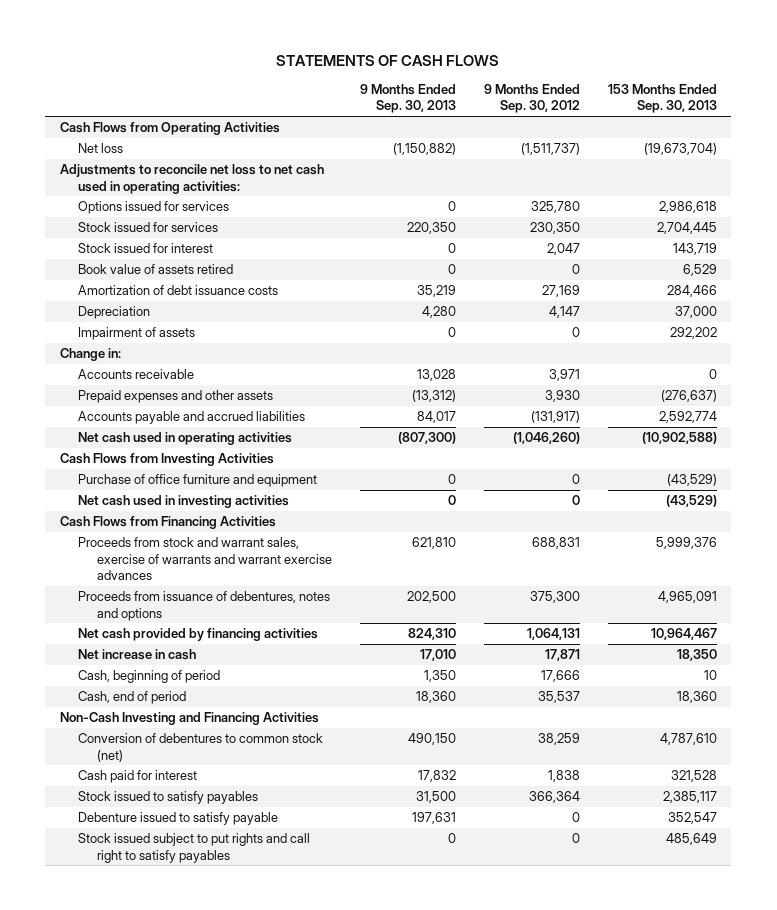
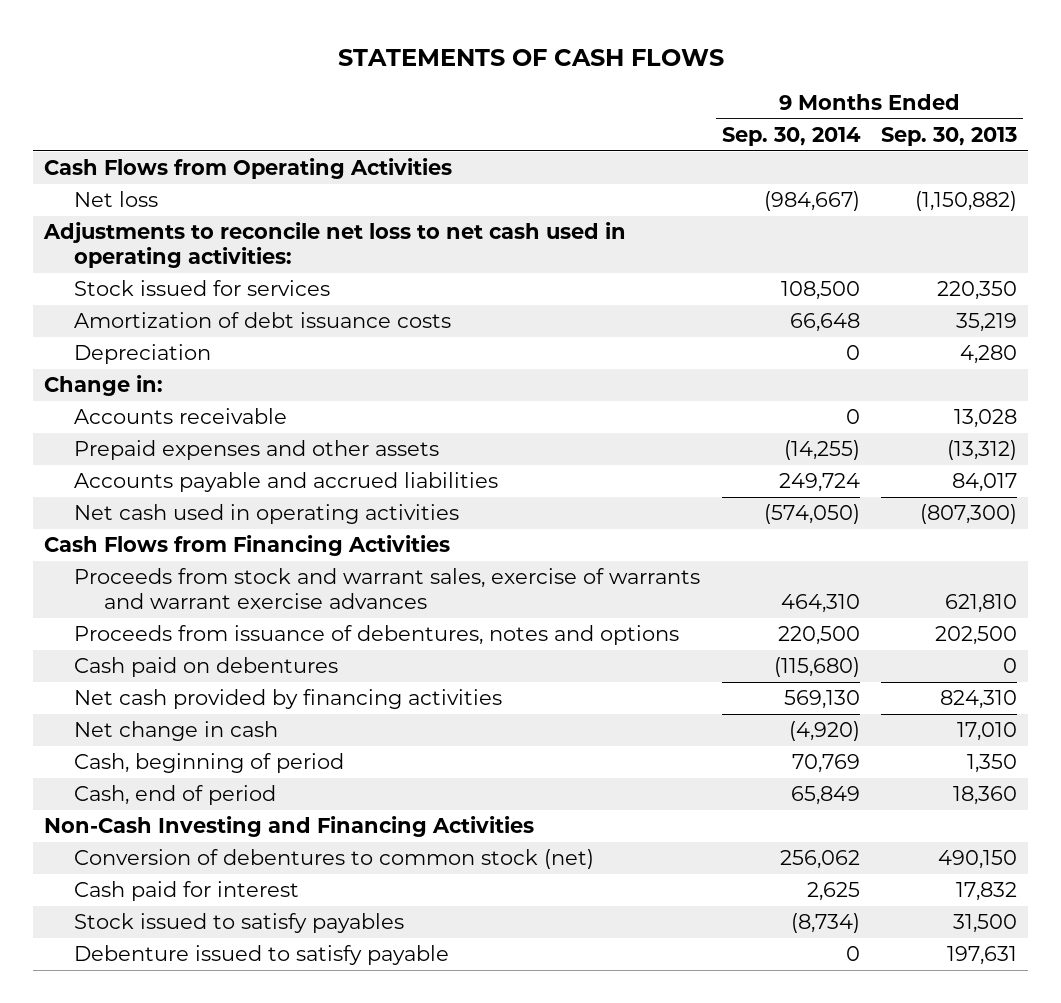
[483,83,580,114] 9 Months Ended Sep. 30, 2012 -> none
[608,83,718,114] 153 Months Ended Sep. 30, 2013 -> none
none -> [721,127,861,147] Sep. 30, 2014
[78,201,230,215] Options issued for services -> none
[78,243,214,254] Stock issued for interest -> none
[78,264,234,275] Book value of assets retired -> none
[78,327,196,341] Impairment of assets -> none
[59,453,274,467] Cash Flows from Investing Activities -> none
[78,474,318,488] Purchase of office furniture and equipment -> none
[78,495,290,509] Net cash used in investing activities -> none
none -> [73,657,338,678] Cash paid on debentures
[78,649,197,661] Net increase in cash -> [73,721,278,742] Net change in cash
[78,833,311,863] Stock issued subject to put rights and call right to satisfy payables -> none

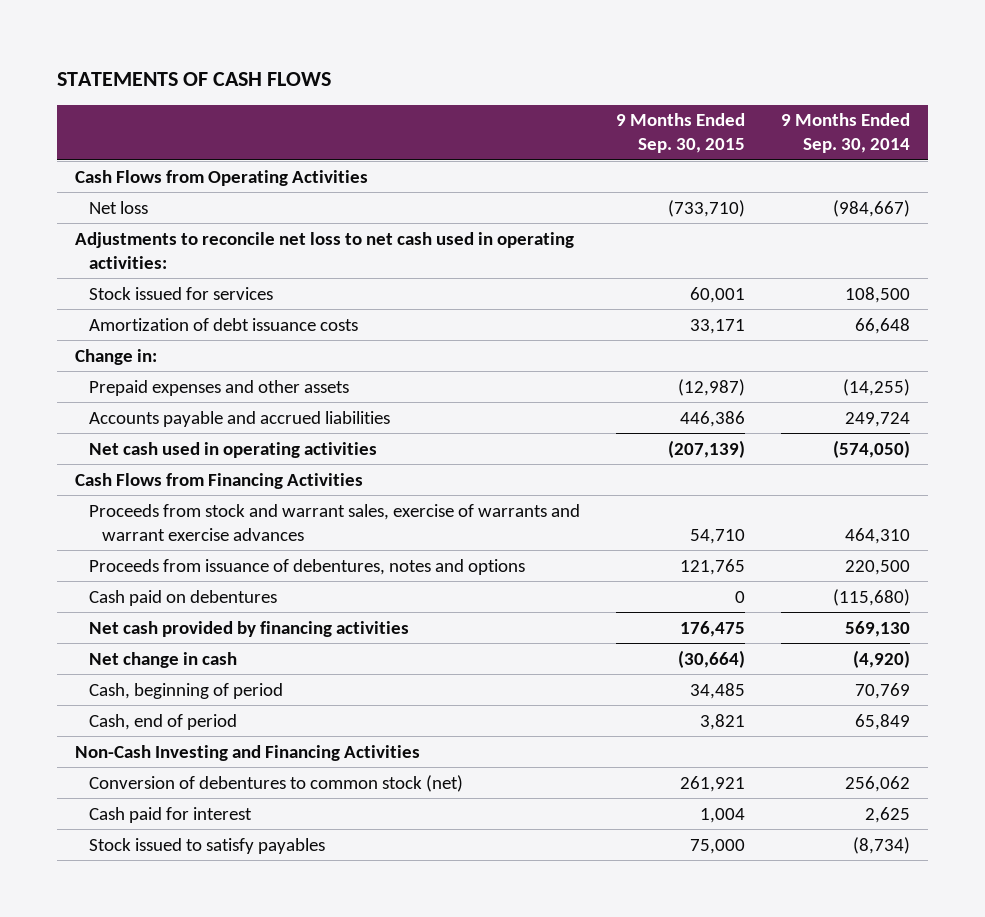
[881,127,1018,147] Sep. 30, 2013 -> none
none -> [615,113,745,154] 9 Months Ended Sep. 30, 2015
[73,344,211,365] Depreciation -> none
[73,408,287,425] Accounts receivable -> none
[73,945,449,966] Debenture issued to satisfy payable -> none

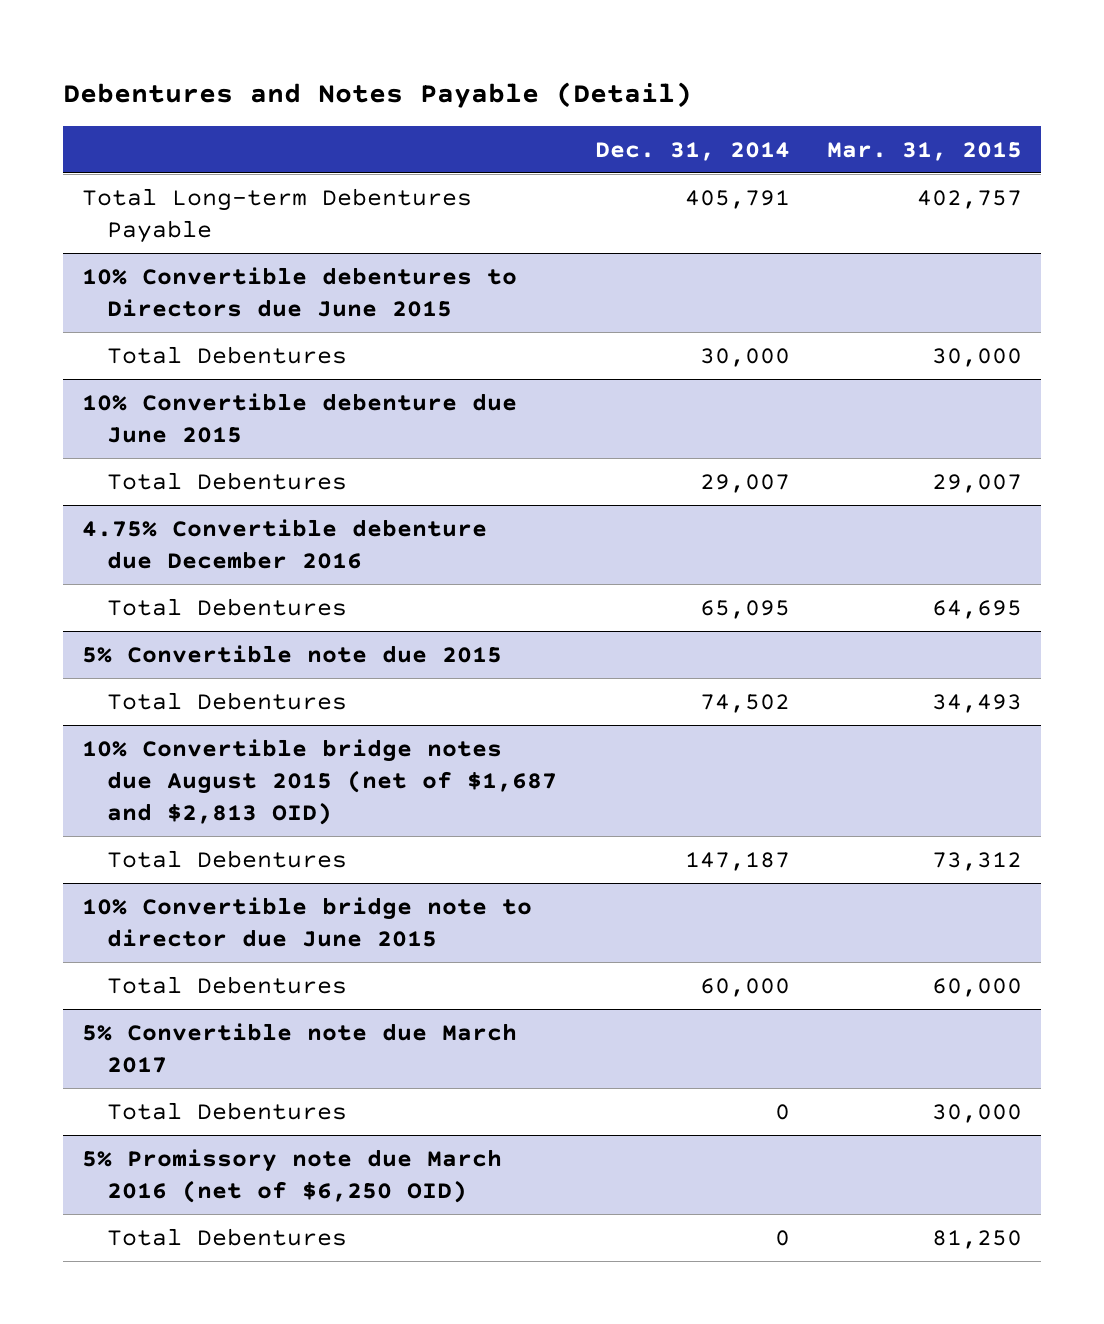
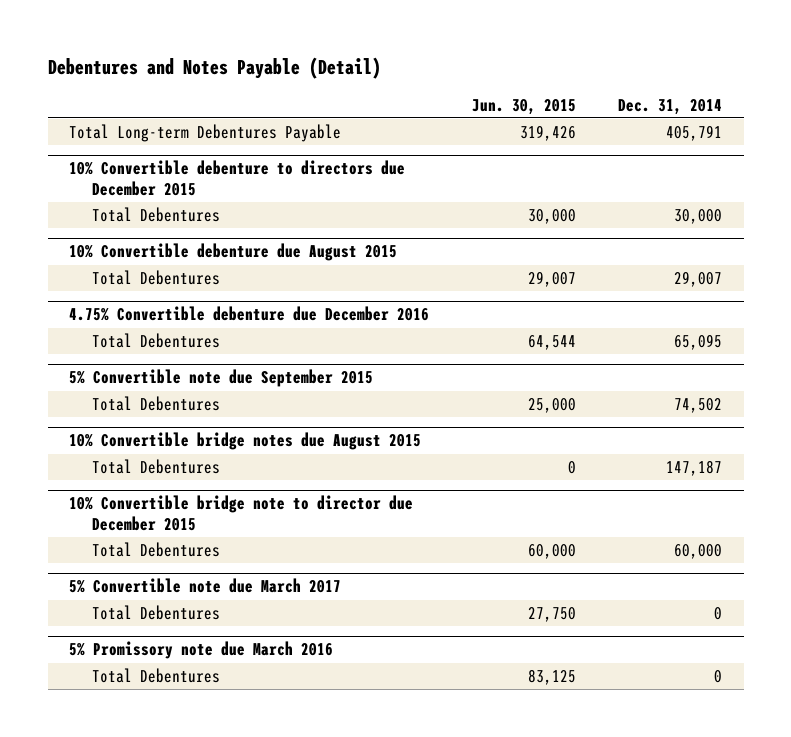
[827,141,1023,161] Mar. 31, 2015 -> none
none -> [471,98,576,115] Jun. 30, 2015
[81,266,517,317] 10% Convertible debentures to Directors due June 2015 -> [68,160,405,196] 10% Convertible debenture to directors due December 2015
[81,392,517,443] 10% Convertible debenture due June 2015 -> [68,243,397,262] 10% Convertible debenture due August 2015
[81,644,502,663] 5% Convertible note due 2015 -> [68,369,373,388] 5% Convertible note due September 2015
[81,738,557,826] 10% Convertible bridge notes due August 2015 (net of $1,687 and $2,813 OID) -> [68,432,421,451] 10% Convertible bridge notes due August 2015
[81,896,532,947] 10% Convertible bridge note to director due June 2015 -> [68,495,413,531] 10% Convertible bridge note to director due December 2015
[81,1148,502,1203] 5% Promissory note due March 2016 (net of $6,250 OID) -> [68,641,333,660] 5% Promissory note due March 2016

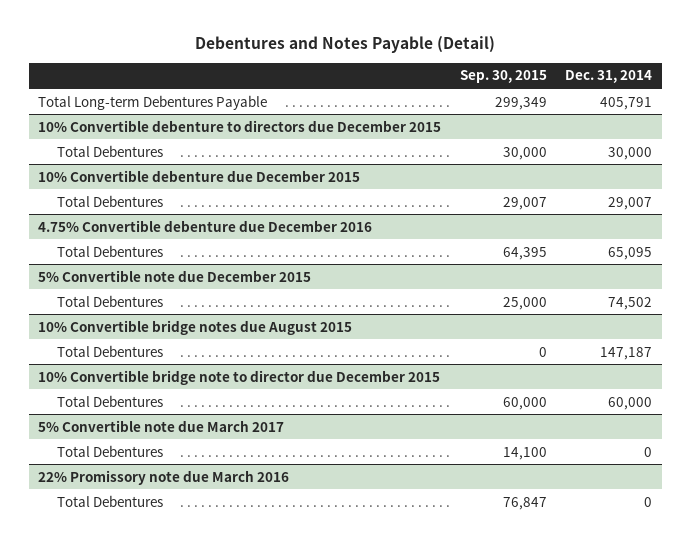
[471,98,576,115] Jun. 30, 2015 -> none
none -> [459,70,547,84] Sep. 30, 2015
[68,243,397,262] 10% Convertible debenture due August 2015 -> [37,169,360,182] 10% Convertible debenture due December 2015
[68,369,373,388] 5% Convertible note due September 2015 -> [37,269,311,282] 5% Convertible note due December 2015
[68,641,333,660] 5% Promissory note due March 2016 -> [37,469,289,485] 22% Promissory note due March 2016

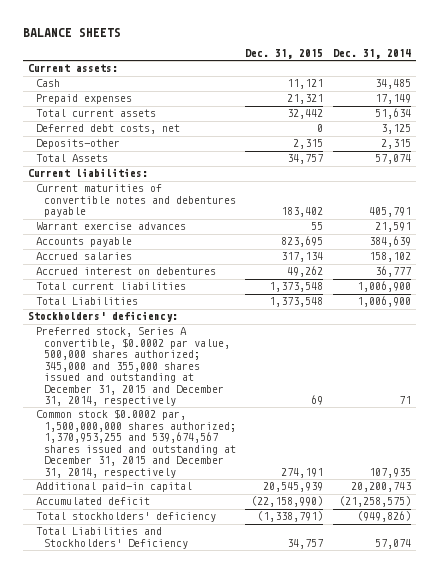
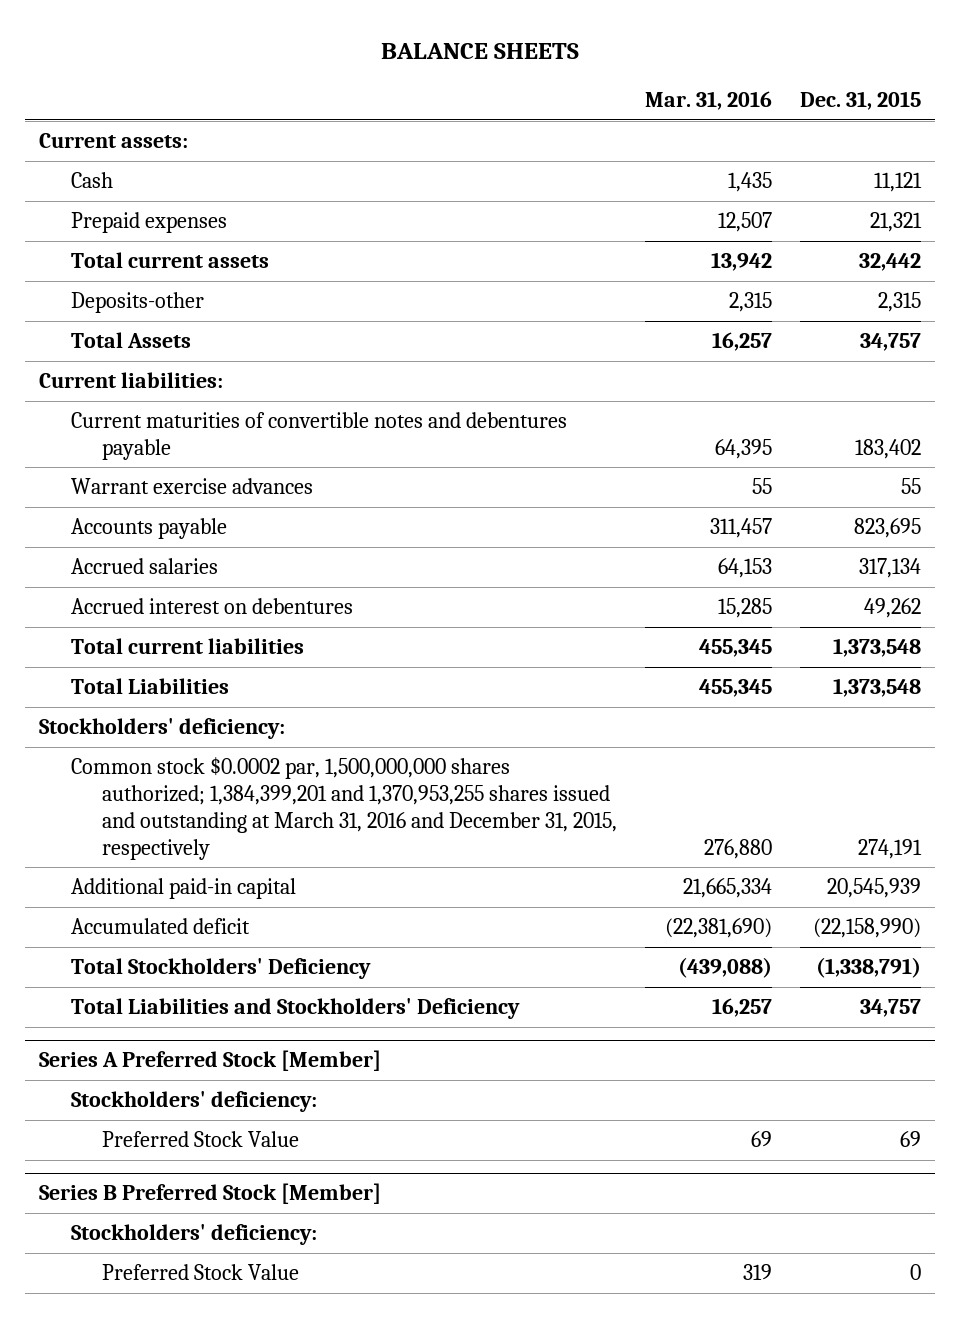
[332,48,411,59] Dec. 31, 2014 -> none
none -> [645,91,773,111] Mar. 31, 2016
[35,124,180,135] Deferred debt costs, net -> none
[35,327,230,406] Preferred stock, Series A convertible, $0.0002 par value, 500,000 shares authorized; 345,000 and 355,000 shares issued and outstanding at December 31, 2015 and December 31, 2014, respectively -> none
[35,409,236,478] Common stock $0.0002 par, 1,500,000,000 shares authorized; 1,370,953,255 and 539,674,567 shares issued and outstanding at December 31, 2015 and December 31, 2014, respectively -> [70,757,617,860] Common stock $0.0002 par, 1,500,000,000 shares authorized; 1,384,399,201 and 1,370,953,255 shares issued and outstanding at March 31, 2016 and December 31, 2015, respectively
[35,512,216,523] Total stockholders' deficiency -> [70,958,371,980] Total Stockholders' Deficiency
none -> [39,1050,382,1072] Series A Preferred Stock [Member]
none -> [70,1091,317,1113] Stockholders' deficiency:
none -> [101,1131,299,1148] Preferred Stock Value
none -> [39,1183,382,1205] Series B Preferred Stock [Member]
none -> [70,1224,317,1246] Stockholders' deficiency:
none -> [101,1264,299,1281] Preferred Stock Value

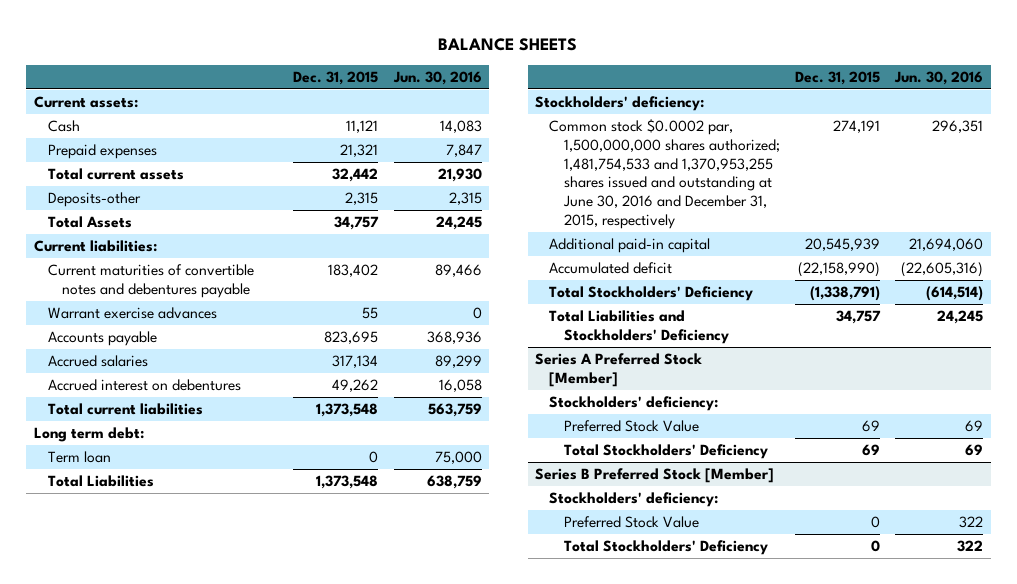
[645,91,773,111] Mar. 31, 2016 -> none
none -> [392,70,482,85] Jun. 30, 2016
none -> [33,426,144,442] Long term debt:
none -> [47,450,111,463] Term loan
[70,757,617,860] Common stock $0.0002 par, 1,500,000,000 shares authorized; 1,384,399,201 and 1,370,953,255 shares issued and outstanding at March 31, 2016 and December 31, 2015, respectively -> [549,118,780,229] Common stock $0.0002 par, 1,500,000,000 shares authorized; 1,481,754,533 and 1,370,953,255 shares issued and outstanding at June 30, 2016 and December 31, 2015, respectively
none -> [563,443,768,459] Total Stockholders' Deficiency
none -> [563,539,768,555] Total Stockholders' Deficiency

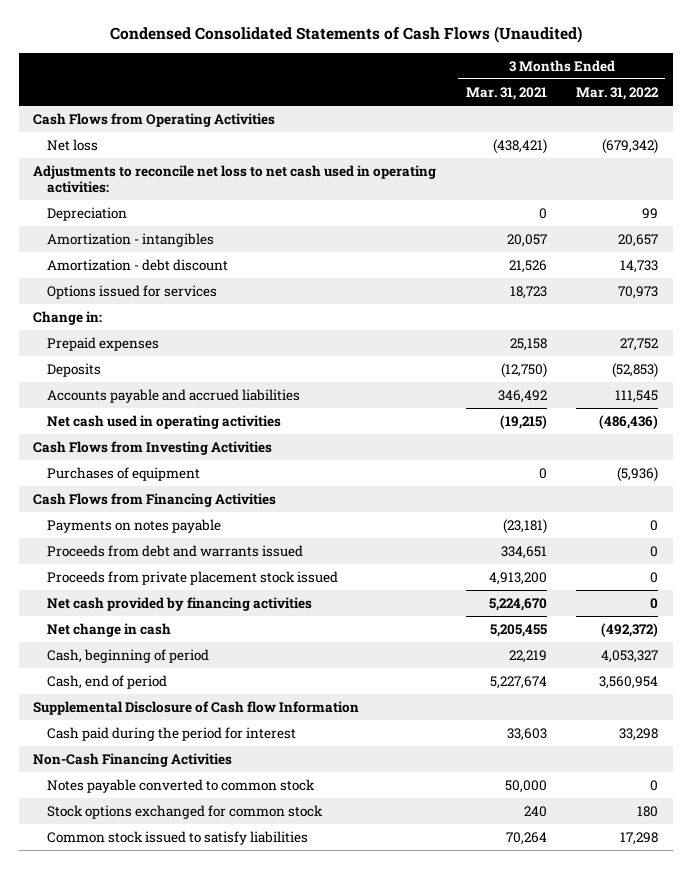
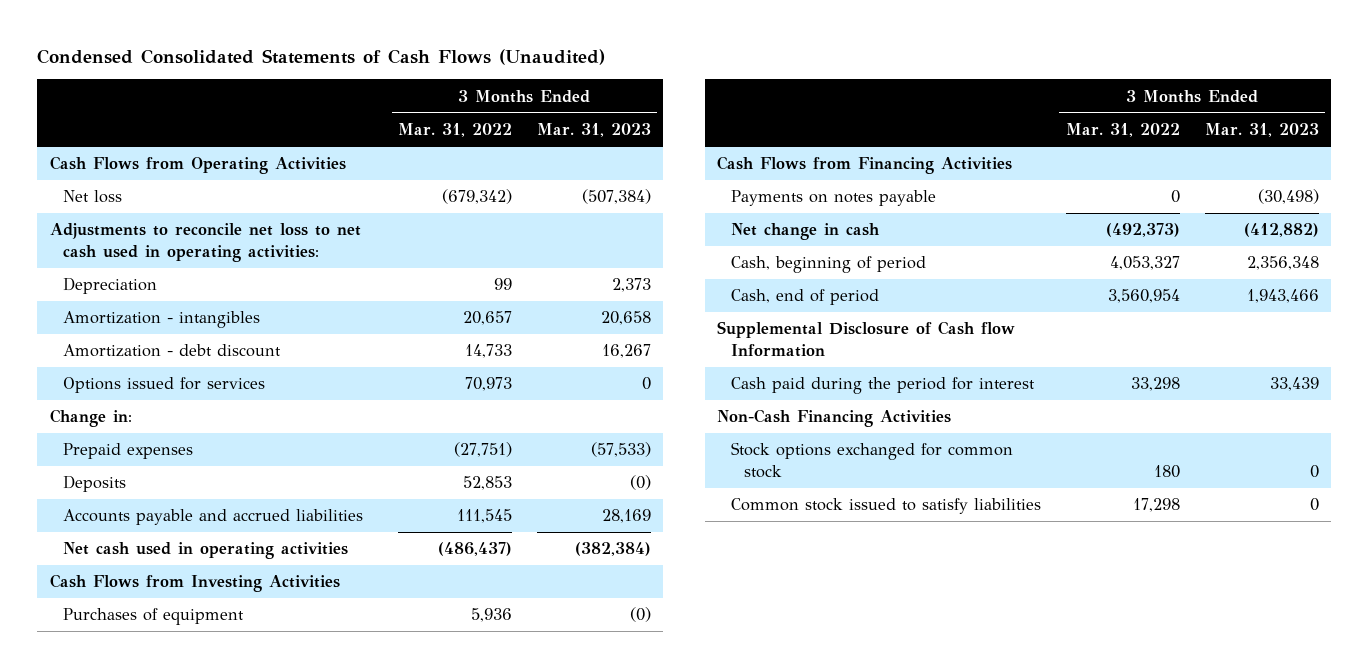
[465,86,547,100] Mar. 31, 2021 -> none
none -> [536,123,651,138] Mar. 31, 2023
[620,337,659,351] 27,752 -> [453,442,512,458] (27,751)
[612,362,659,378] (52,853) -> [462,476,512,491] 52,853
[599,414,659,429] (486,436) -> [437,542,512,557] (486,437)
[617,466,659,482] (5,936) -> [470,608,512,623] 5,936
[46,544,303,557] Proceeds from debt and warrants issued -> none
[46,570,338,585] Proceeds from private placement stock issued -> none
[46,596,312,611] Net cash provided by financing activities -> none
[601,622,659,637] (492,372) -> [1105,223,1180,238] (492,373)
[46,778,315,793] Notes payable converted to common stock -> none

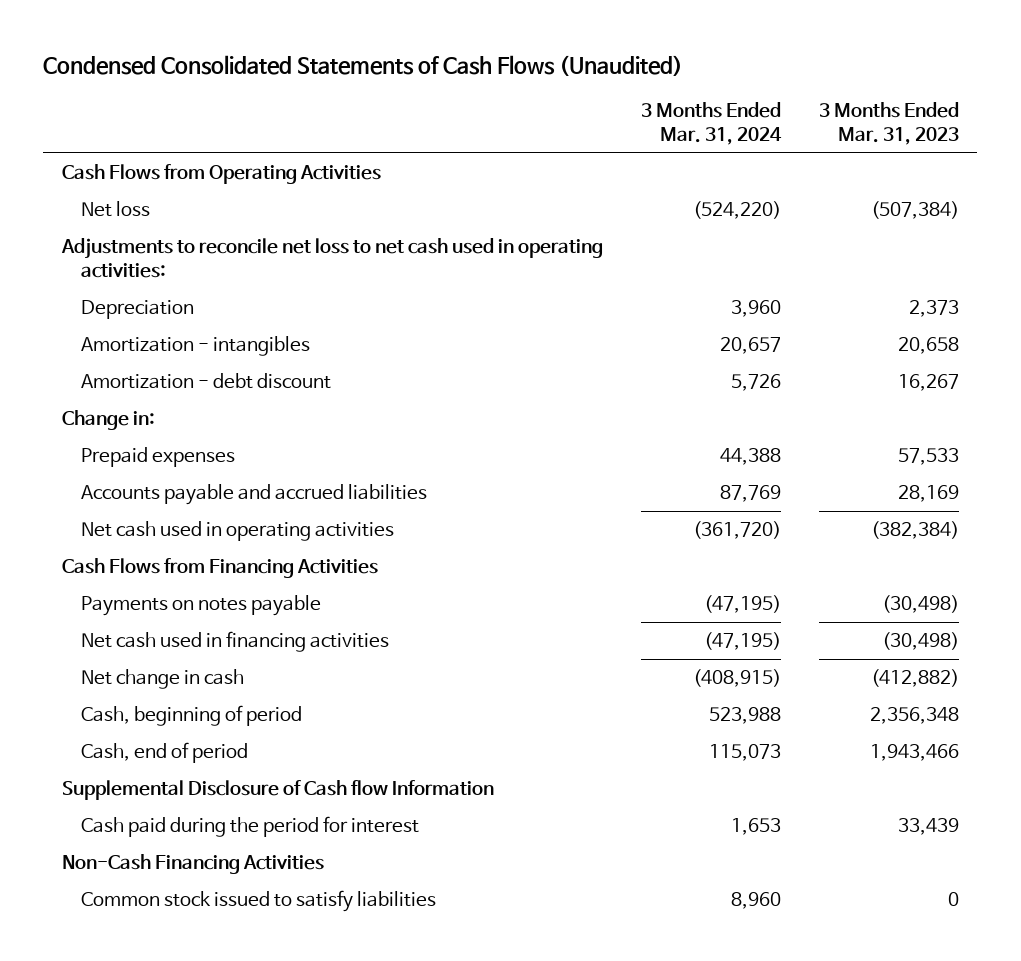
[397,123,512,138] Mar. 31, 2022 -> none
none -> [640,102,782,146] 3 Months Ended Mar. 31, 2024
[62,377,265,394] Options issued for services -> none
[62,475,126,493] Deposits -> none
[590,442,651,458] (57,533) -> [897,448,959,466] 57,533
[49,574,340,593] Cash Flows from Investing Activities -> none
[62,608,244,626] Purchases of equipment -> none
none -> [80,631,389,653] Net cash used in financing activities
[730,442,1013,478] Stock options exchanged for common stock -> none

